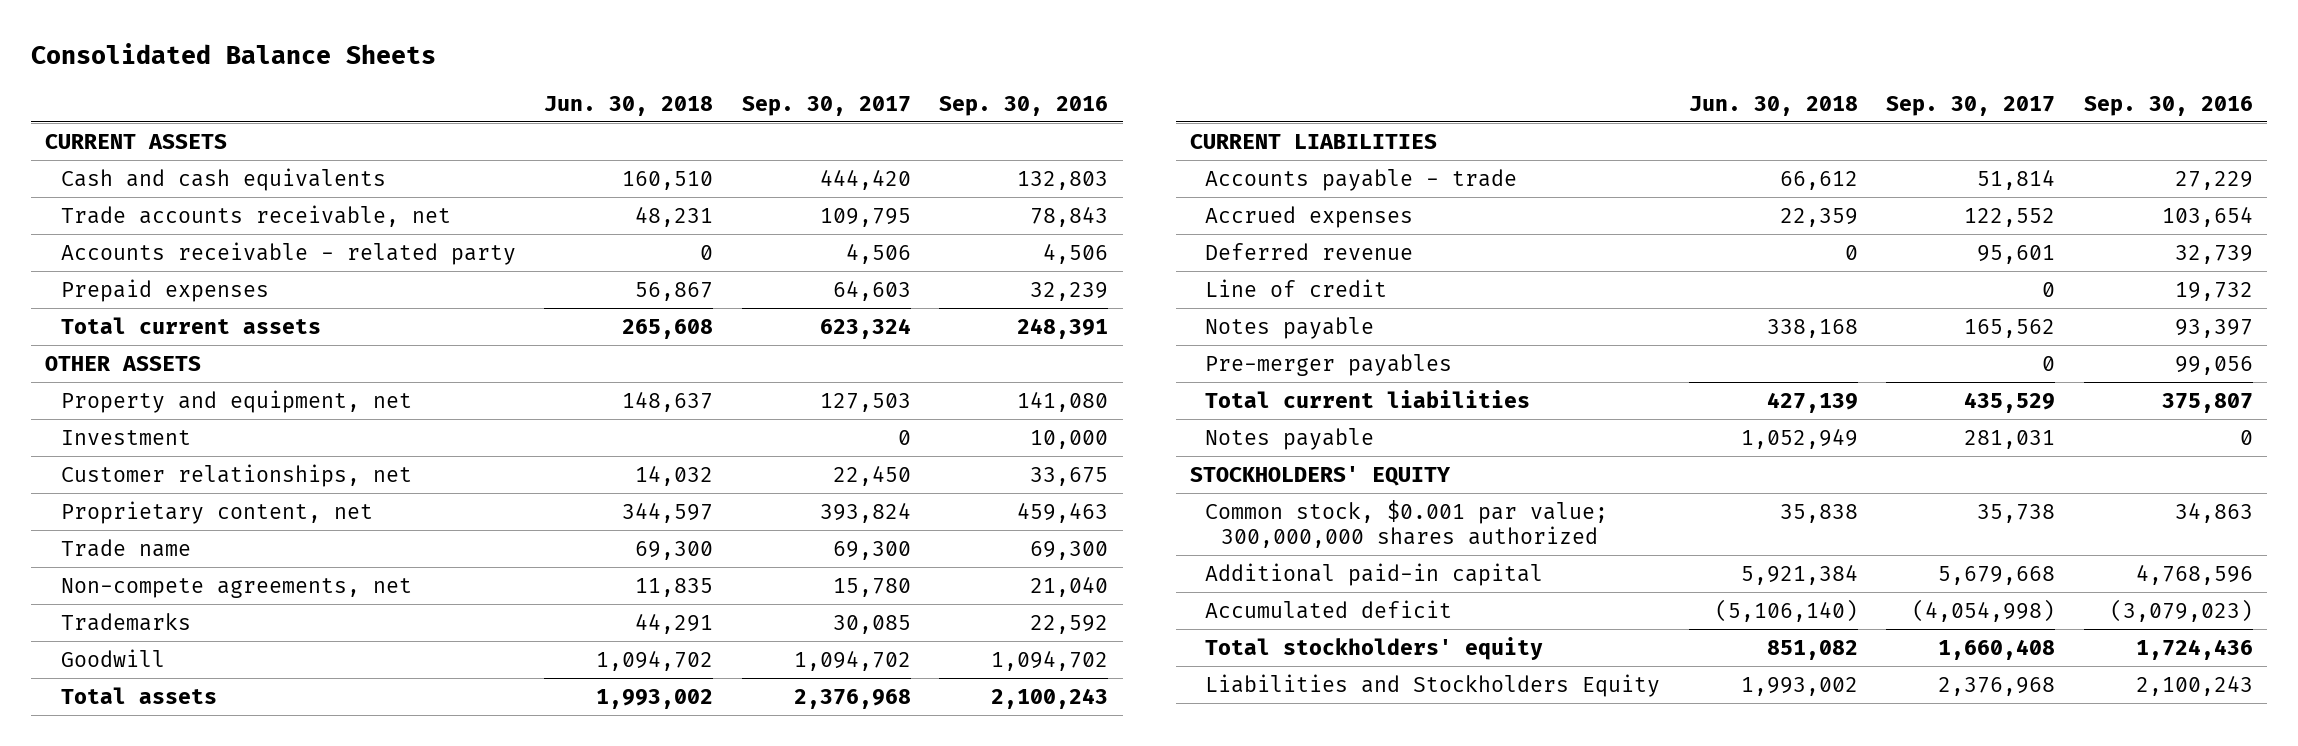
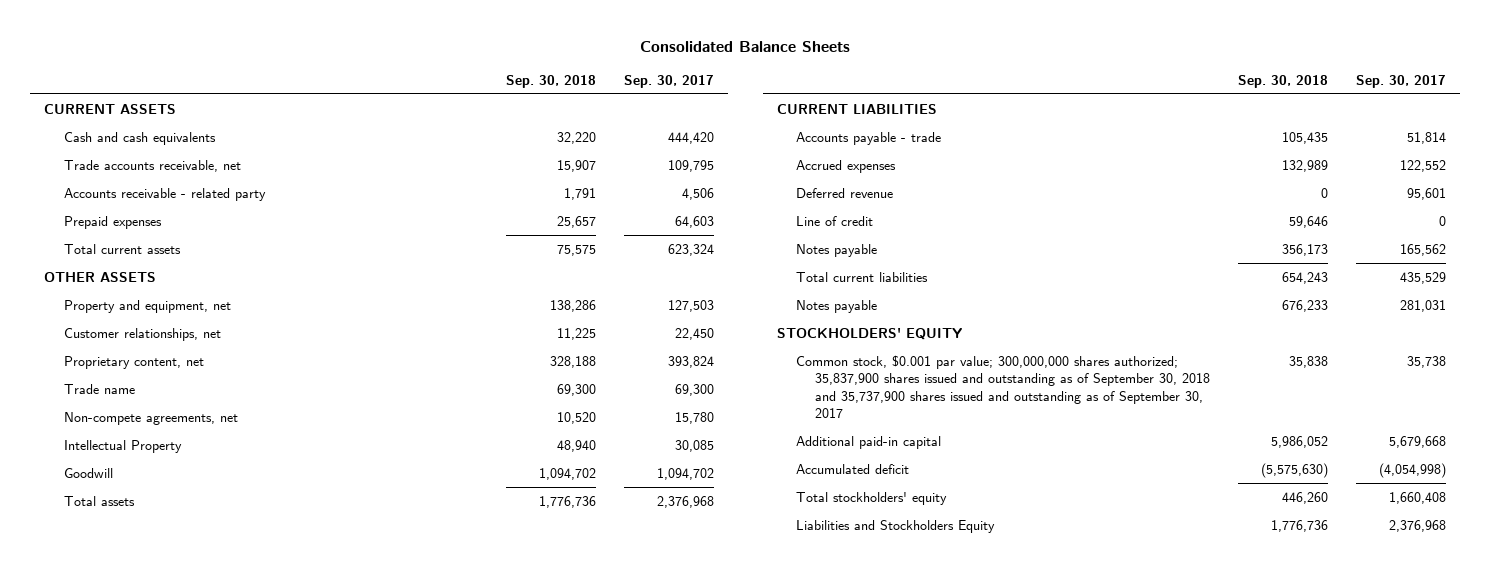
[544,95,714,116] Jun. 30, 2018 -> none
[939,95,1109,116] Sep. 30, 2016 -> none
none -> [505,74,596,88] Sep. 30, 2018
[60,429,191,445] Investment -> none
[60,612,191,631] Trademarks -> [63,439,182,453] Intellectual Property
[1205,353,1453,376] Pre-merger payables -> none
[1205,499,1609,549] Common stock, $0.001 par value; 300,000,000 shares authorized -> [796,354,1211,419] Common stock, $0.001 par value; 300,000,000 shares authorized; 35,837,900 shares issued and outstanding as of September 30, 2018 and 35,737,900 shares issued and outstanding as of September 30, 2017

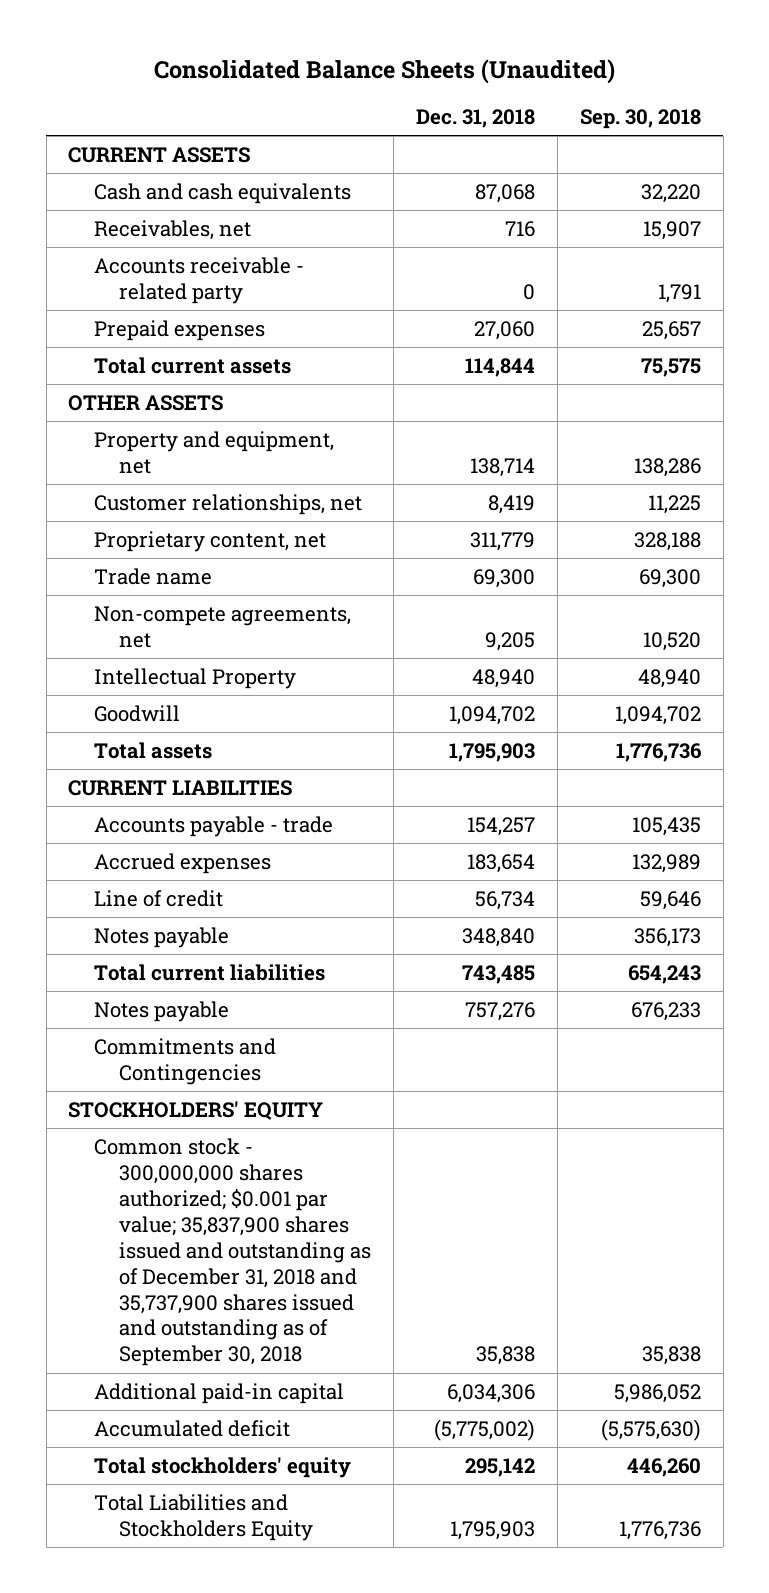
[640,40,851,52] Consolidated Balance Sheets -> [153,58,615,84] Consolidated Balance Sheets (Unaudited)
[623,74,714,88] Sep. 30, 2017 -> none
none -> [415,108,535,128] Dec. 31, 2018
[63,159,241,172] Trade accounts receivable, net -> [93,219,251,240] Receivables, net
[796,187,894,198] Deferred revenue -> none
none -> [93,1037,276,1085] Commitments and Contingencies
[796,354,1211,419] Common stock, $0.001 par value; 300,000,000 shares authorized; 35,837,900 shares issued and outstanding as of September 30, 2018 and 35,737,900 shares issued and outstanding as of September 30, 2017 -> [93,1137,372,1367] Common stock - 300,000,000 shares authorized; $0.001 par value; 35,837,900 shares issued and outstanding as of December 31, 2018 and 35,737,900 shares issued and outstanding as of September 30, 2018
[796,519,996,533] Liabilities and Stockholders Equity -> [93,1493,314,1541] Total Liabilities and Stockholders Equity

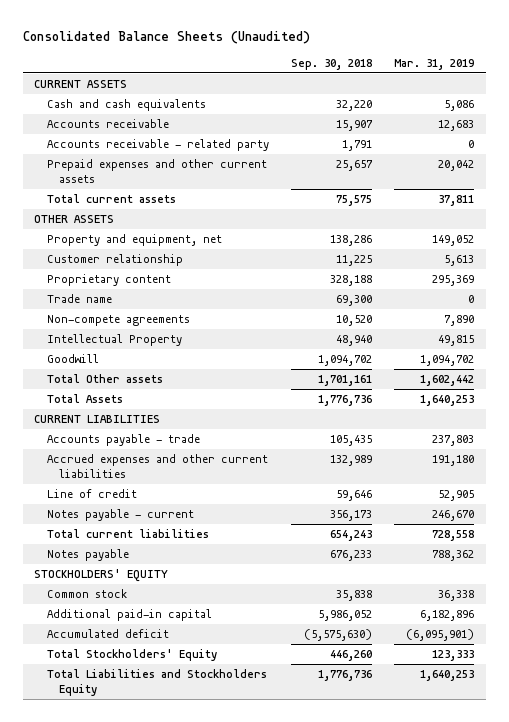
[415,108,535,128] Dec. 31, 2018 -> none
none -> [394,59,475,71] Mar. 31, 2019
[93,219,251,240] Receivables, net -> [46,119,169,129] Accounts receivable
[93,319,265,341] Prepaid expenses -> [46,159,267,183] Prepaid expenses and other current assets
[93,493,362,515] Customer relationships, net -> [46,254,183,267] Customer relationship
[93,530,326,552] Proprietary content, net -> [46,274,171,287] Proprietary content
[93,605,351,648] Non-compete agreements, net -> [46,315,190,327] Non-compete agreements
none -> [46,374,163,384] Total Other assets
[93,741,212,759] Total assets -> [46,394,123,404] Total Assets
[93,852,271,874] Accrued expenses -> [46,454,268,478] Accrued expenses and other current liabilities
[93,926,229,948] Notes payable -> [46,509,194,522] Notes payable - current
[93,1037,276,1085] Commitments and Contingencies -> none
[93,1137,372,1367] Common stock - 300,000,000 shares authorized; $0.001 par value; 35,837,900 shares issued and outstanding as of December 31, 2018 and 35,737,900 shares issued and outstanding as of September 30, 2018 -> [46,589,127,599] Common stock
[93,1456,351,1478] Total stockholders' equity -> [46,649,217,662] Total Stockholders' Equity

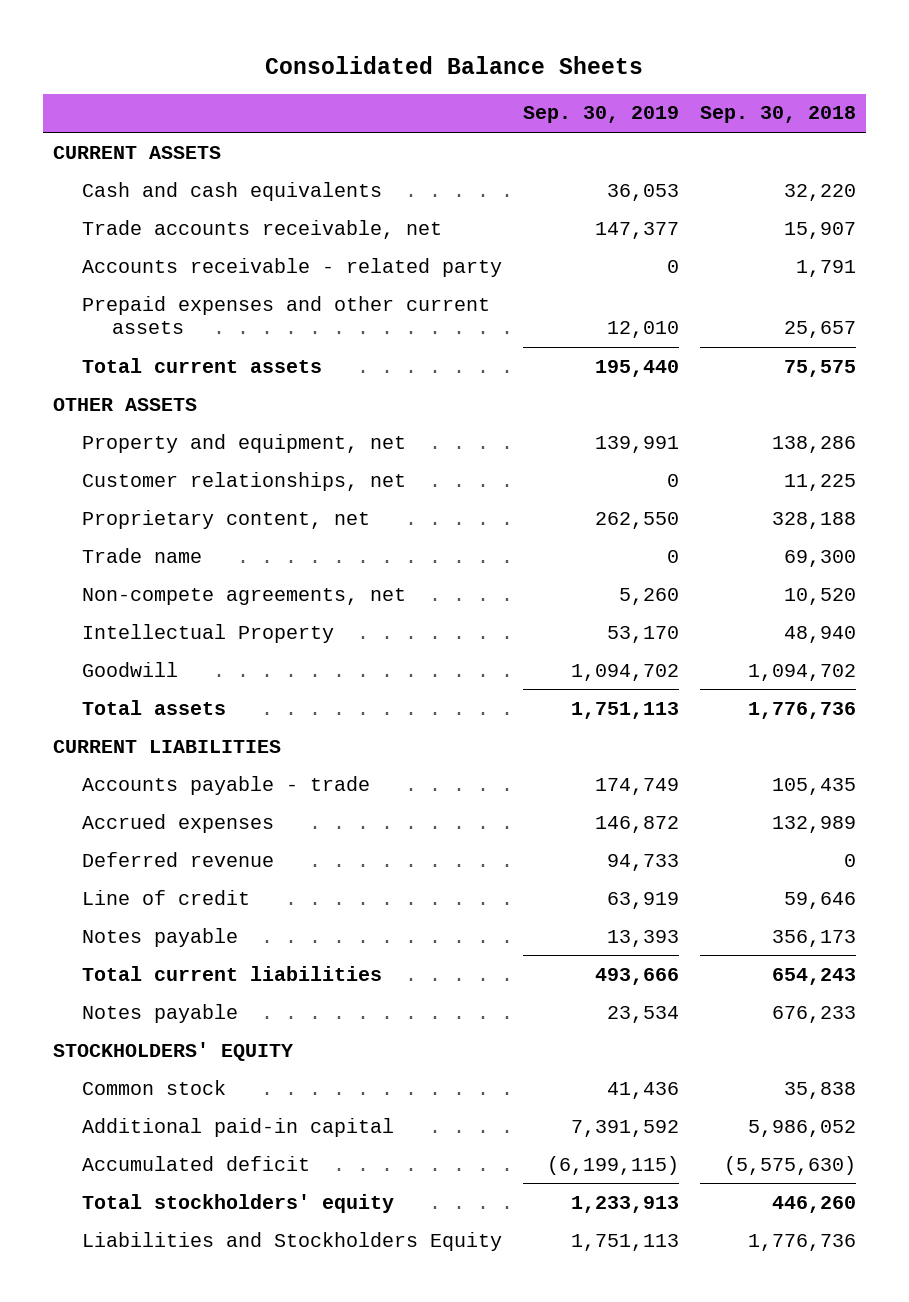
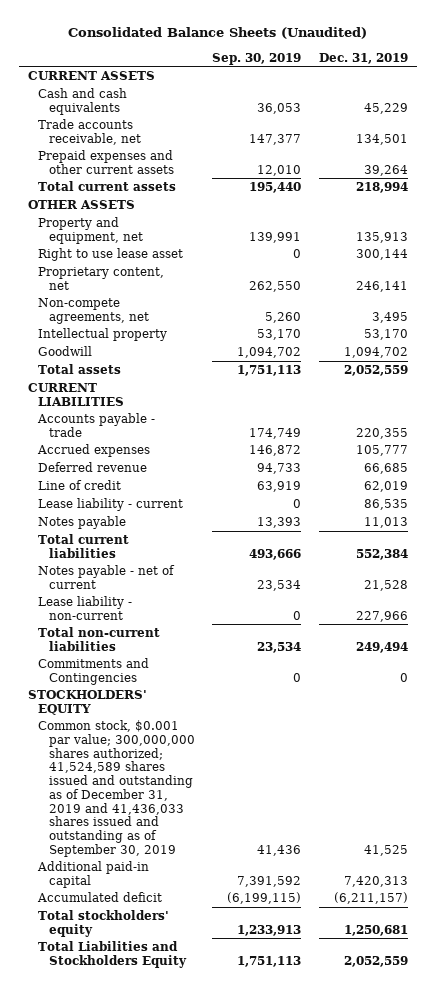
[265,55,644,74] Consolidated Balance Sheets -> [67,27,367,40] Consolidated Balance Sheets (Unaudited)
[699,106,856,124] Sep. 30, 2018 -> none
none -> [319,52,409,64] Dec. 31, 2019
[82,257,503,277] Accounts receivable - related party -> none
[82,471,407,491] Customer relationships, net -> none
none -> [38,247,184,261] Right to use lease asset
[82,547,203,563] Trade name -> none
[82,623,335,643] Intellectual Property -> [38,327,168,341] Intellectual property
none -> [38,497,184,511] Lease liability - current
[82,1003,239,1023] Notes payable -> [38,564,176,589] Notes payable - net of current
none -> [38,595,133,620] Lease liability - non-current
none -> [38,626,161,651] Total non-current liabilities
none -> [38,657,150,685] Commitments and Contingencies
[82,1079,227,1095] Common stock -> [38,719,195,857] Common stock, $0.001 par value; 300,000,000 shares authorized; 41,524,589 shares issued and outstanding as of December 31, 2019 and 41,436,033 shares issued and outstanding as of September 30, 2019
[82,1231,503,1251] Liabilities and Stockholders Equity -> [38,940,187,968] Total Liabilities and Stockholders Equity

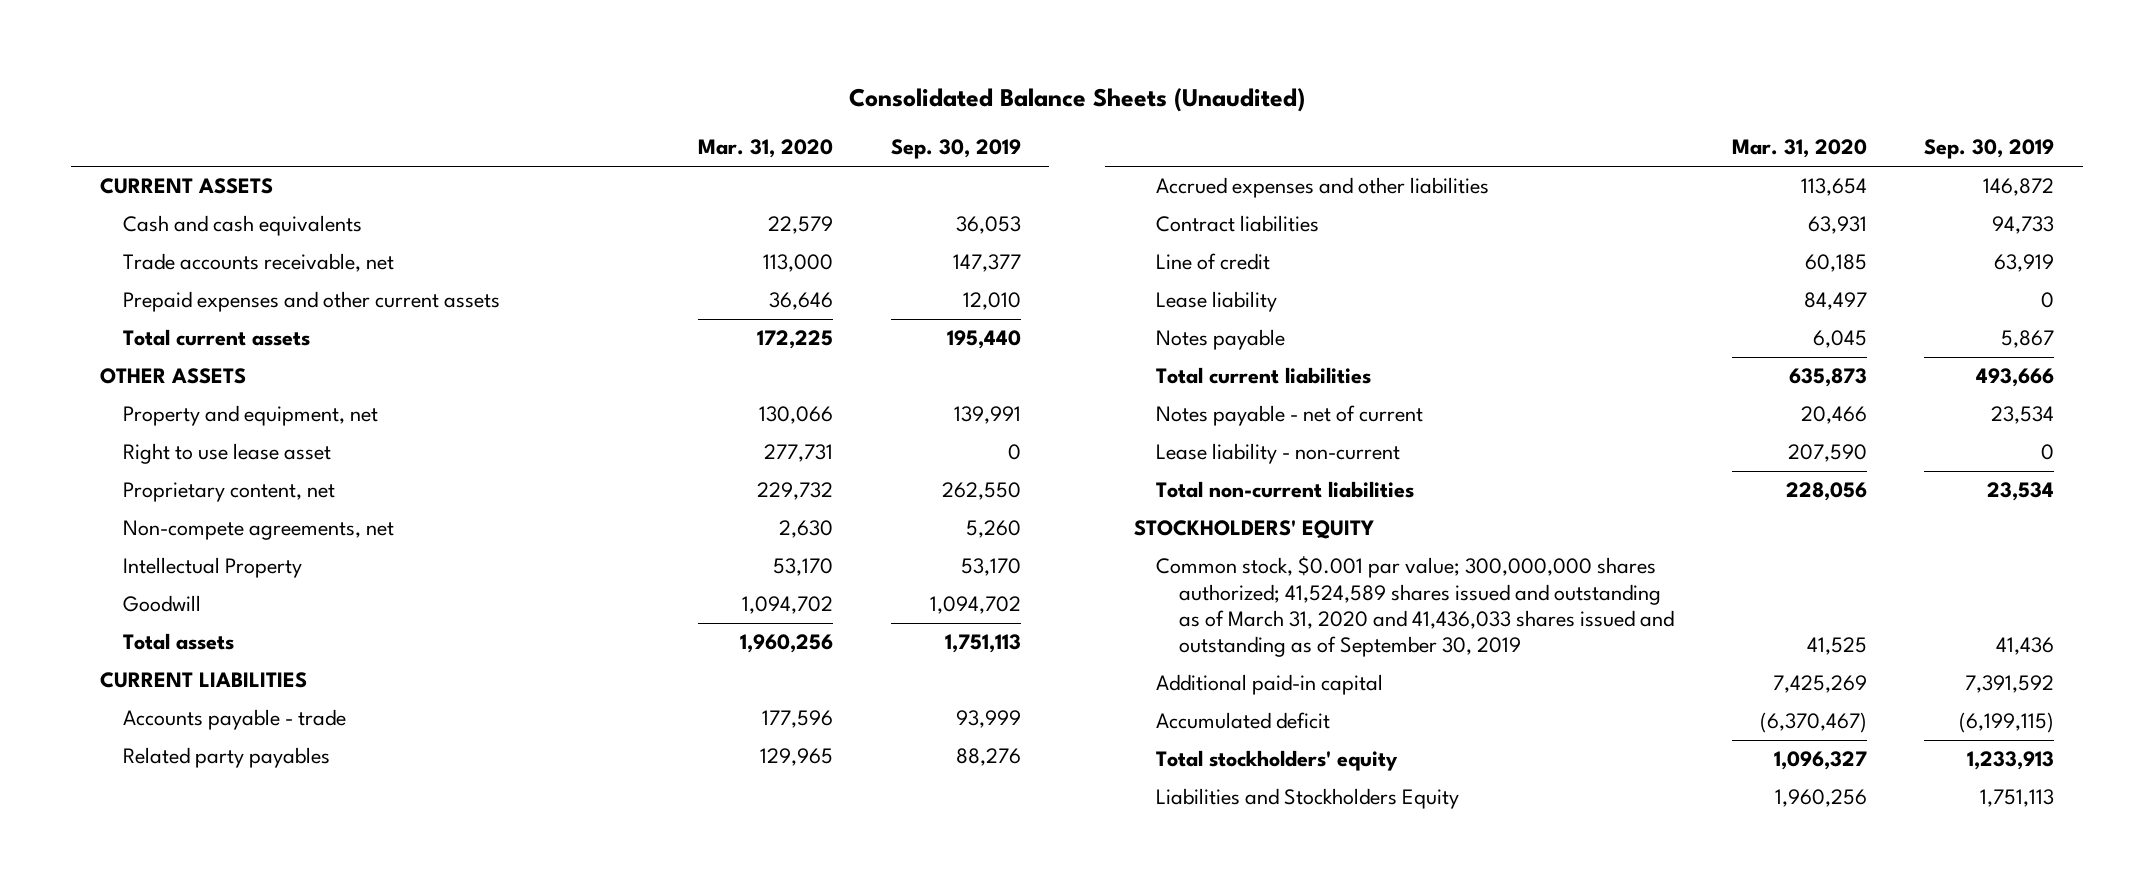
[319,52,409,64] Dec. 31, 2019 -> none
none -> [697,139,833,159] Mar. 31, 2020
[38,327,168,341] Intellectual property -> [122,557,302,579] Intellectual Property
[249,427,302,439] 174,749 -> [955,710,1021,729] 93,999
none -> [122,747,330,769] Related party payables
[37,443,151,457] Accrued expenses -> [1156,177,1490,199] Accrued expenses and other liabilities
[38,461,148,472] Deferred revenue -> [1156,215,1320,233] Contract liabilities
[38,497,184,511] Lease liability - current -> [1156,291,1278,313] Lease liability
[257,516,302,528] 13,393 -> [2001,330,2055,349] 5,867
[38,657,150,685] Commitments and Contingencies -> none
[38,719,195,857] Common stock, $0.001 par value; 300,000,000 shares authorized; 41,524,589 shares issued and outstanding as of December 31, 2019 and 41,436,033 shares issued and outstanding as of September 30, 2019 -> [1156,556,1674,658] Common stock, $0.001 par value; 300,000,000 shares authorized; 41,524,589 shares issued and outstanding as of March 31, 2020 and 41,436,033 shares issued and outstanding as of September 30, 2019
[38,940,187,968] Total Liabilities and Stockholders Equity -> [1156,788,1460,810] Liabilities and Stockholders Equity

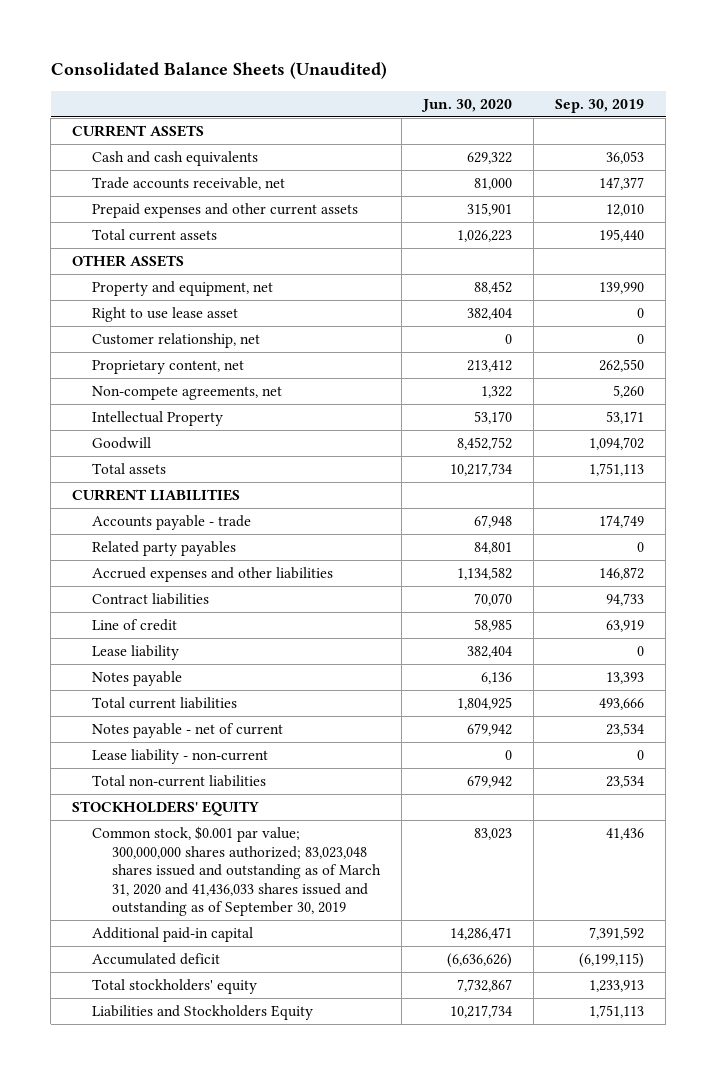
[697,139,833,159] Mar. 31, 2020 -> none
none -> [421,98,513,112] Jun. 30, 2020
[953,406,1021,425] 139,991 -> [599,282,645,295] 139,990
none -> [92,333,261,349] Customer relationship, net
[960,558,1021,577] 53,170 -> [606,411,645,425] 53,171
[955,710,1021,729] 93,999 -> [599,515,645,529] 174,749
[955,748,1021,767] 88,276 -> [637,542,645,553] 0
[2001,330,2055,349] 5,867 -> [606,672,645,685] 13,393
[1156,556,1674,658] Common stock, $0.001 par value; 300,000,000 shares authorized; 41,524,589 shares issued and outstanding as of March 31, 2020 and 41,436,033 shares issued and outstanding as of September 30, 2019 -> [92,826,381,917] Common stock, $0.001 par value; 300,000,000 shares authorized; 83,023,048 shares issued and outstanding as of March 31, 2020 and 41,436,033 shares issued and outstanding as of September 30, 2019

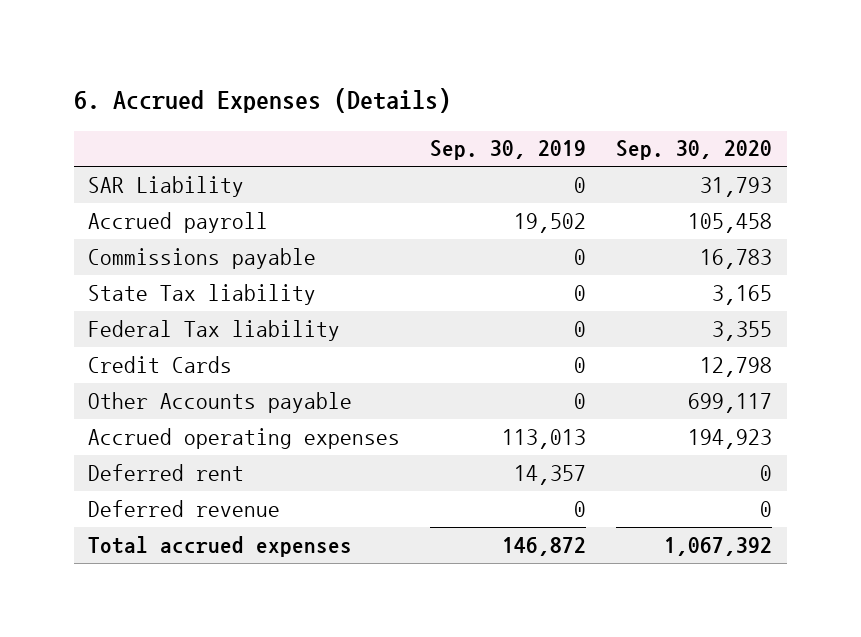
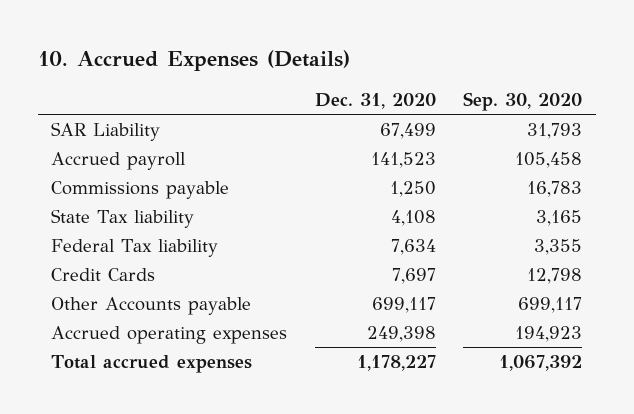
[73,88,451,114] 6. Accrued Expenses (Details) -> [37,50,350,72] 10. Accrued Expenses (Details)
[430,140,587,161] Sep. 30, 2019 -> none
none -> [314,93,436,110] Dec. 31, 2020
[88,463,245,481] Deferred rent -> none
[88,499,281,517] Deferred revenue -> none

